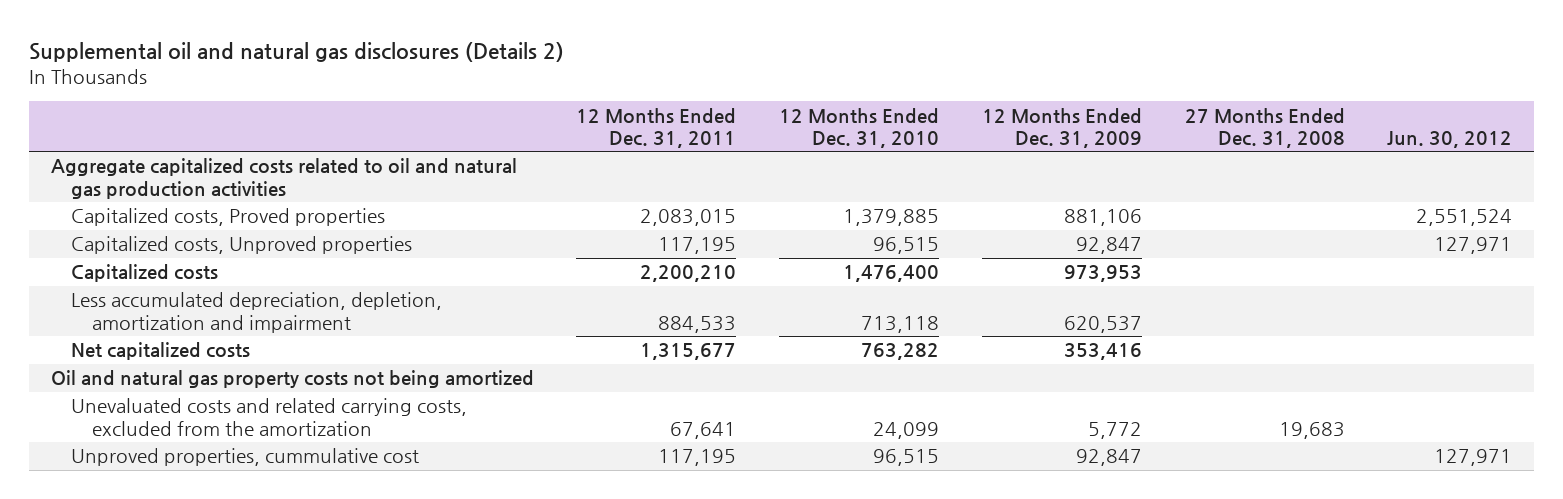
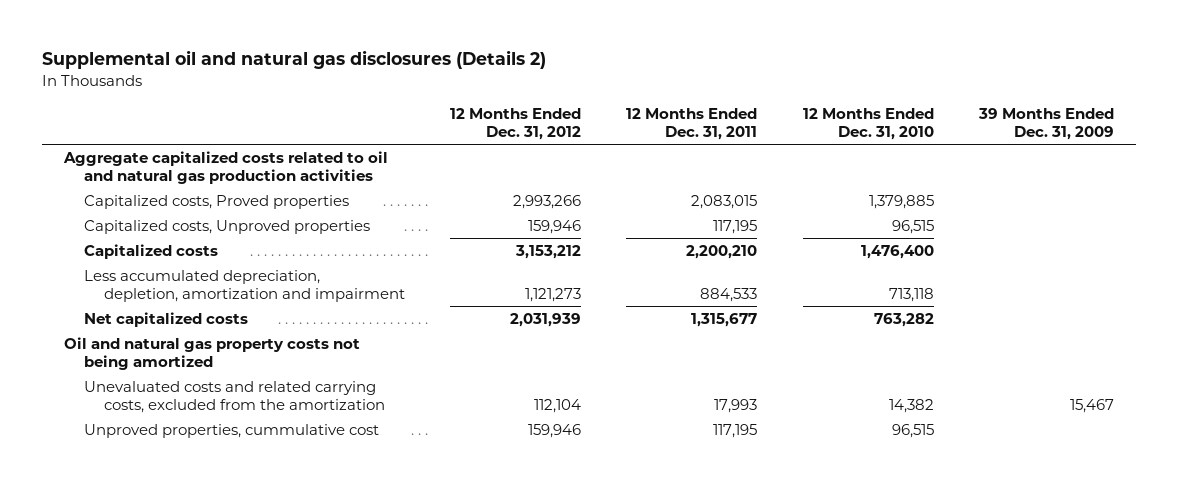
[981,107,1142,148] 12 Months Ended Dec. 31, 2009 -> none
[1184,107,1345,148] 27 Months Ended Dec. 31, 2008 -> none
[1387,130,1513,148] Jun. 30, 2012 -> none
none -> [450,107,582,140] 12 Months Ended Dec. 31, 2012
none -> [977,107,1114,140] 39 Months Ended Dec. 31, 2009
[670,421,737,439] 67,641 -> [714,398,758,413] 17,993
[873,421,940,439] 24,099 -> [888,398,934,413] 14,382

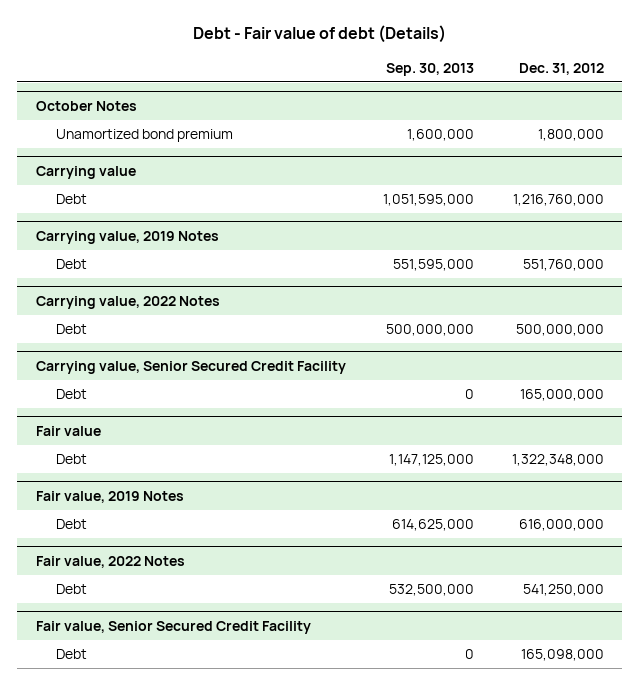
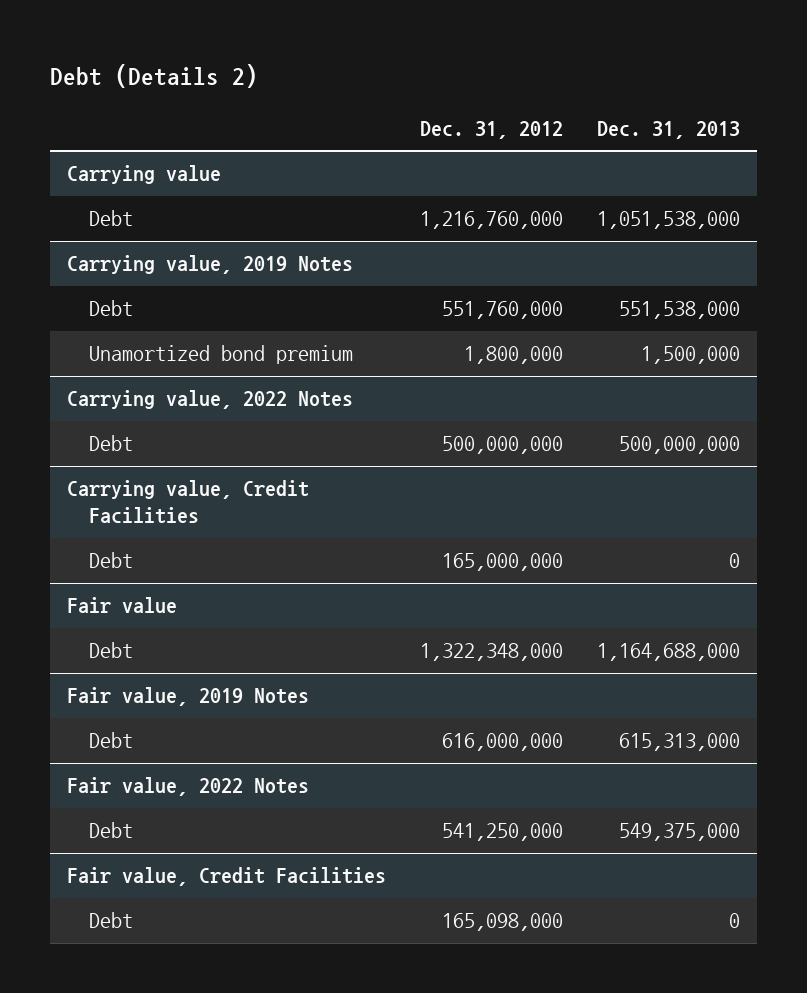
[192,25,446,44] Debt - Fair value of debt (Details) -> [50,63,259,88] Debt (Details 2)
[386,62,475,76] Sep. 30, 2013 -> none
none -> [597,120,741,139] Dec. 31, 2013
[36,101,138,112] October Notes -> none
[56,129,234,143] Unamortized bond premium -> none
none -> [88,345,353,365] Unamortized bond premium
[36,361,347,375] Carrying value, Senior Secured Credit Facility -> none
none -> [67,480,310,525] Carrying value, Credit Facilities
[36,621,312,635] Fair value, Senior Secured Credit Facility -> none
none -> [67,867,387,887] Fair value, Credit Facilities

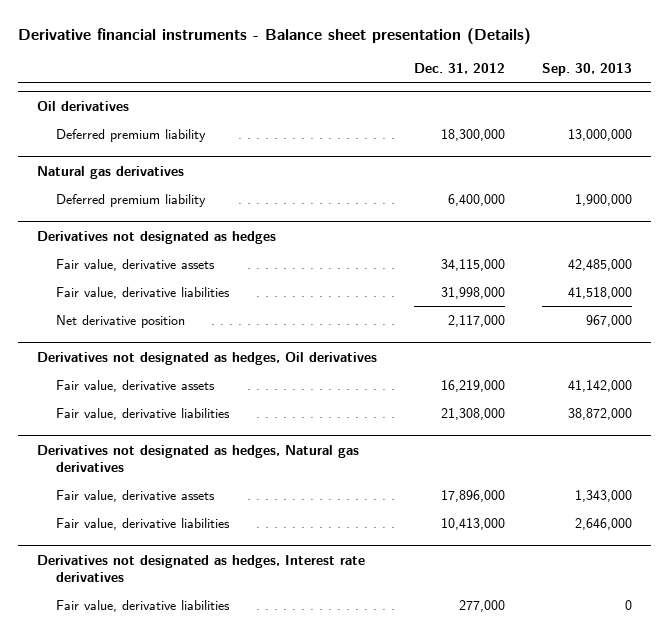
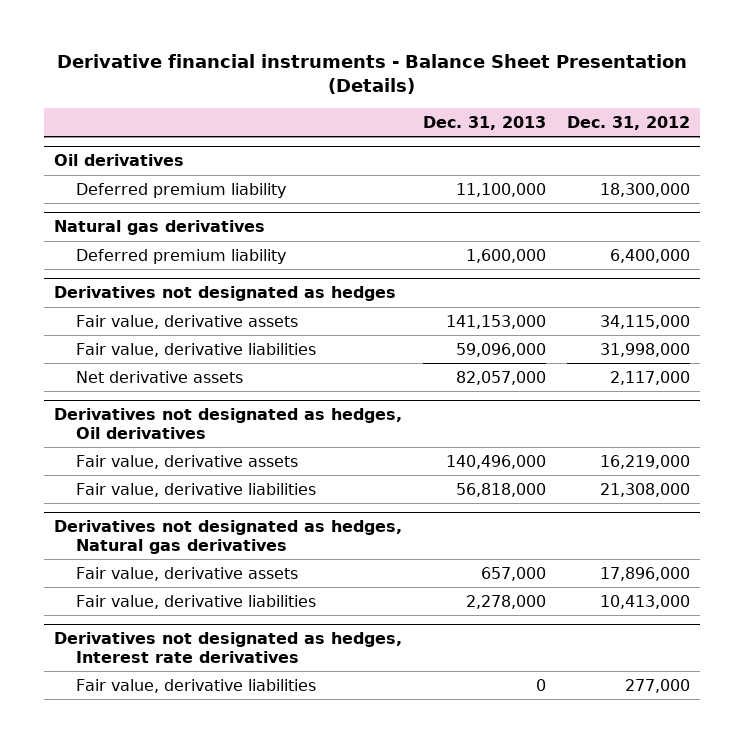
[18,27,532,44] Derivative financial instruments - Balance sheet presentation (Details) -> [56,53,687,95] Derivative financial instruments - Balance Sheet Presentation (Details)
[542,63,633,77] Sep. 30, 2013 -> none
none -> [422,115,546,130] Dec. 31, 2013
[56,315,186,329] Net derivative position -> [76,370,244,383] Net derivative assets

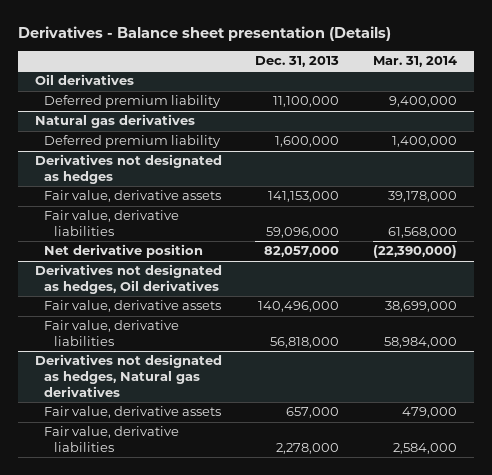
[56,53,687,95] Derivative financial instruments - Balance Sheet Presentation (Details) -> [17,25,391,41] Derivatives - Balance sheet presentation (Details)
[566,115,690,130] Dec. 31, 2012 -> none
none -> [372,55,457,67] Mar. 31, 2014
[76,370,244,383] Net derivative assets -> [44,244,204,259] Net derivative position
[54,632,403,663] Derivatives not designated as hedges, Interest rate derivatives -> none
[76,678,317,693] Fair value, derivative liabilities -> none

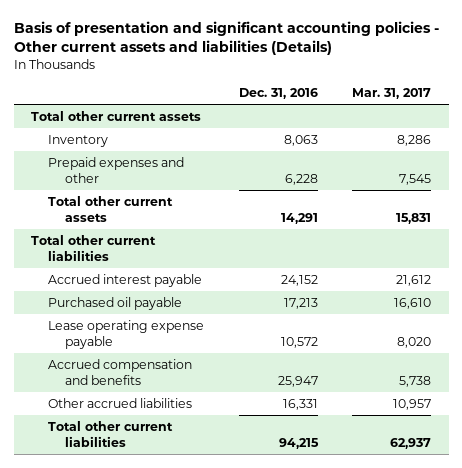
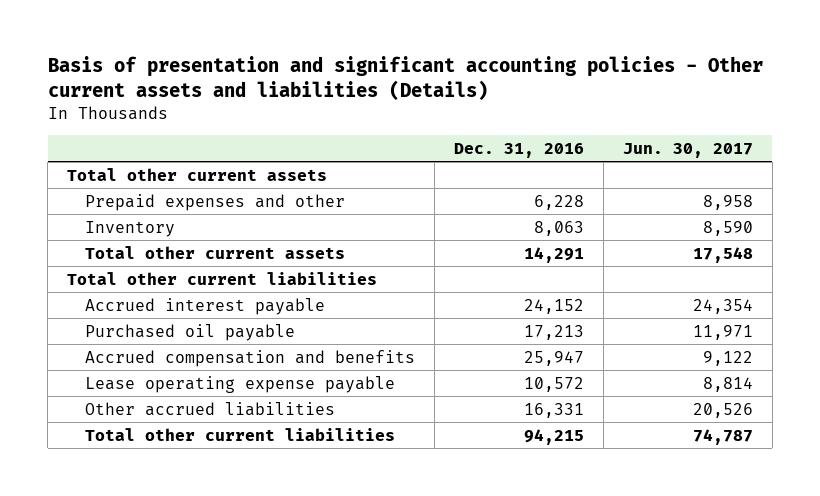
[352,87,432,99] Mar. 31, 2017 -> none
none -> [622,142,753,158] Jun. 30, 2017
[48,135,109,148] Inventory -> [84,220,175,237] Inventory
[48,320,205,350] Lease operating expense payable -> [84,375,395,393] Lease operating expense payable

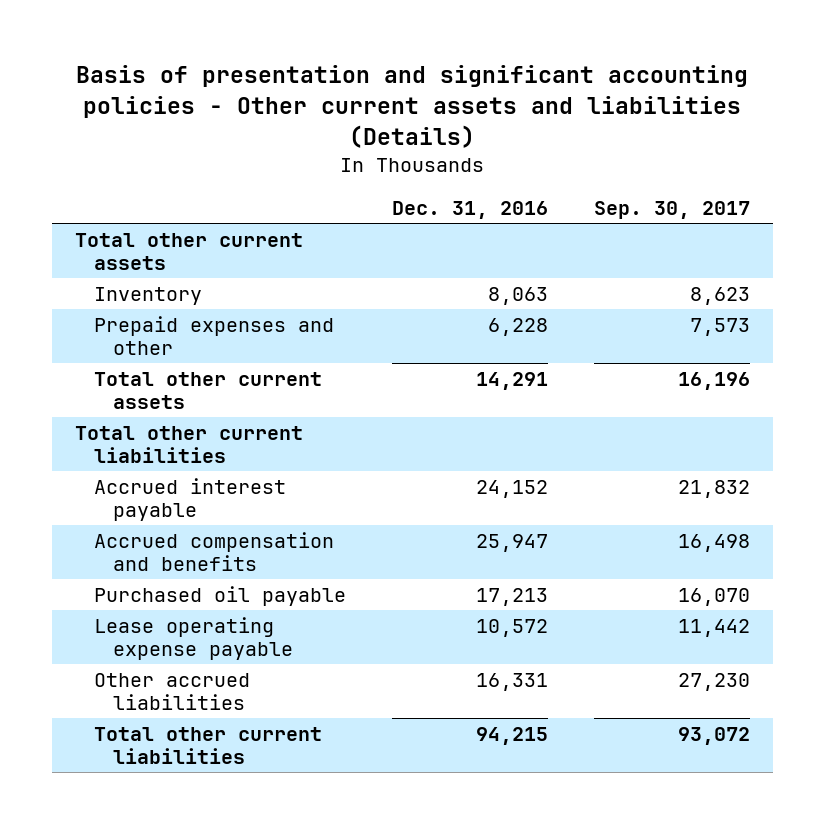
[622,142,753,158] Jun. 30, 2017 -> none
none -> [593,201,750,220] Sep. 30, 2017
[84,193,345,211] Prepaid expenses and other -> [93,315,334,355] Prepaid expenses and other
[84,323,295,341] Purchased oil payable -> [93,585,346,606] Purchased oil payable

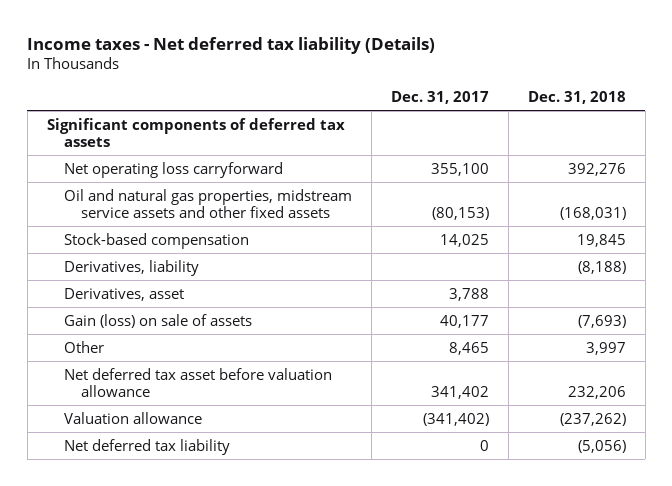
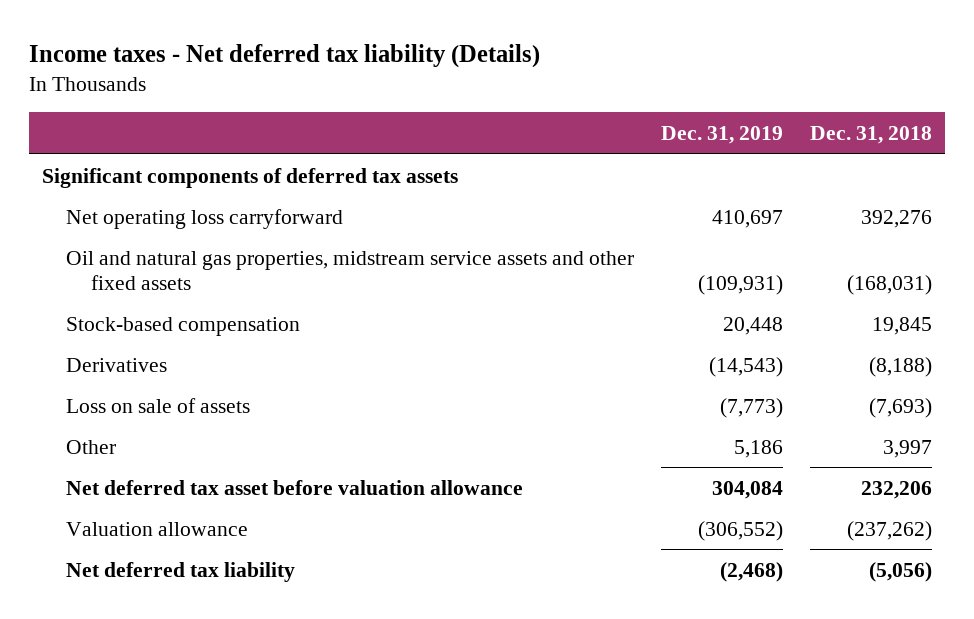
[390,90,489,104] Dec. 31, 2017 -> none
none -> [661,126,784,145] Dec. 31, 2019
[63,287,184,301] Derivatives, asset -> none
[63,259,199,276] Derivatives, liability -> [66,357,168,372] Derivatives
[63,313,252,328] Gain (loss) on sale of assets -> [66,397,251,413] Loss on sale of assets

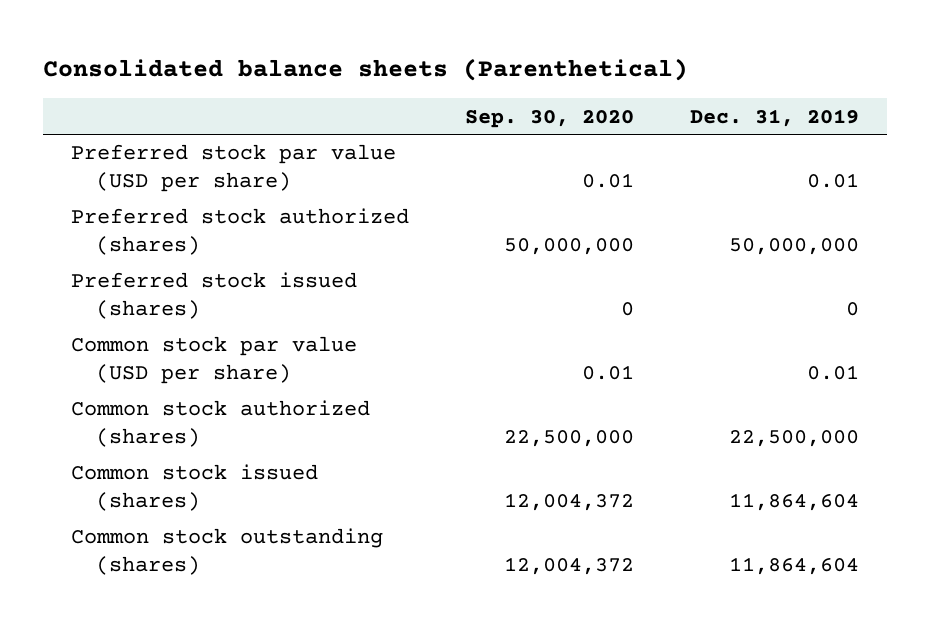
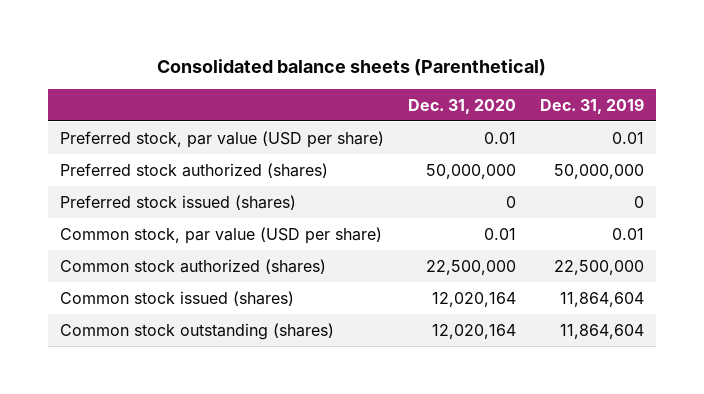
[464,109,634,128] Sep. 30, 2020 -> none
none -> [408,98,517,114] Dec. 31, 2020
[70,144,396,193] Preferred stock par value (USD per share) -> [60,130,385,148] Preferred stock, par value (USD per share)
[70,336,357,385] Common stock par value (USD per share) -> [60,226,383,244] Common stock, par value (USD per share)

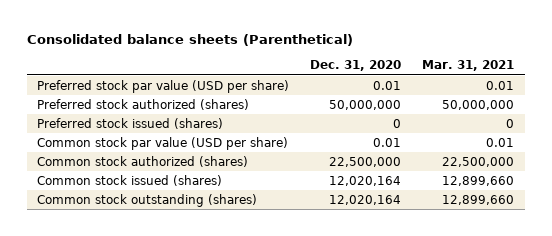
[540,97,645,114] Dec. 31, 2019 -> none
none -> [422,60,515,72] Mar. 31, 2021
[60,130,385,148] Preferred stock, par value (USD per share) -> [37,79,290,93] Preferred stock par value (USD per share)
[60,226,383,244] Common stock, par value (USD per share) -> [37,136,289,150] Common stock par value (USD per share)

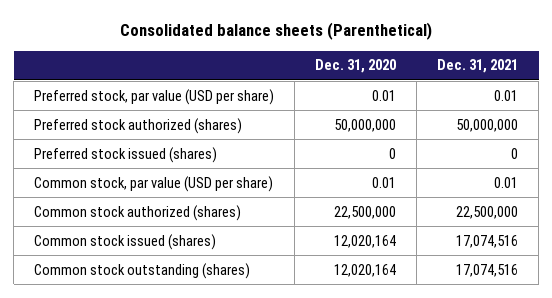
[422,60,515,72] Mar. 31, 2021 -> none
none -> [437,59,519,74] Dec. 31, 2021
[37,79,290,93] Preferred stock par value (USD per share) -> [34,88,275,105] Preferred stock, par value (USD per share)
[37,136,289,150] Common stock par value (USD per share) -> [34,175,274,192] Common stock, par value (USD per share)

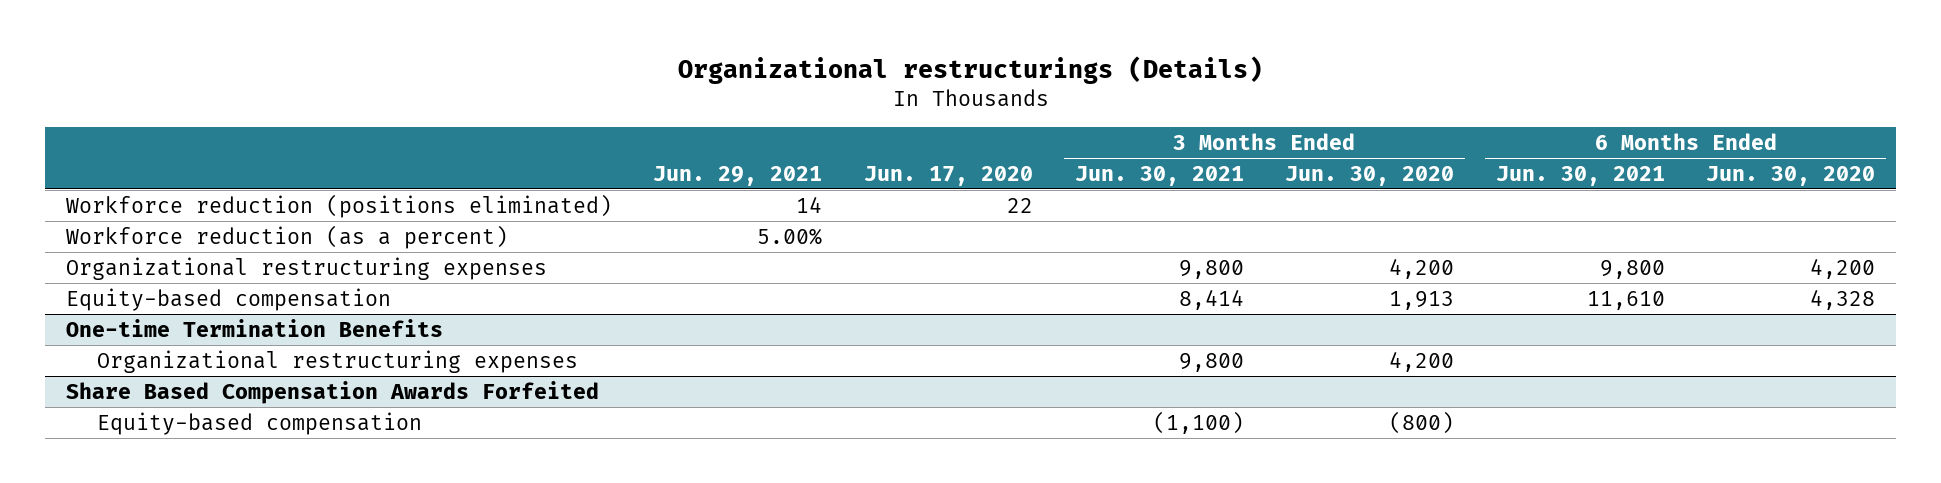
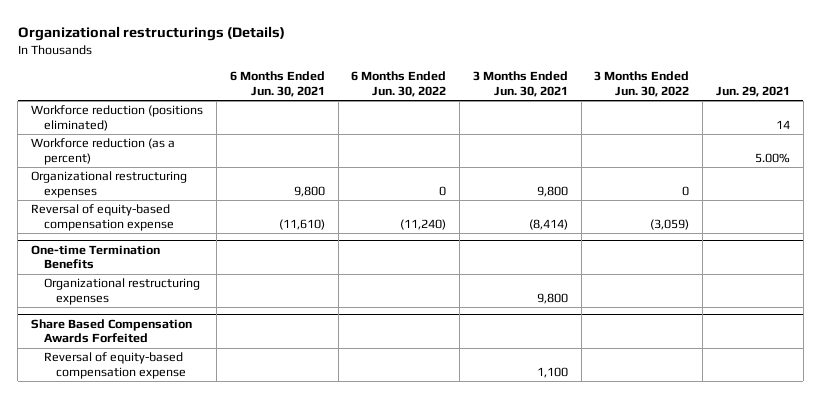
[863,165,1033,186] Jun. 17, 2020 -> none
[1285,165,1455,186] Jun. 30, 2020 -> none
[1706,165,1876,186] Jun. 30, 2020 -> none
none -> [351,71,447,98] 6 Months Ended Jun. 30, 2022
none -> [594,71,690,98] 3 Months Ended Jun. 30, 2022
[65,287,391,311] Equity-based compensation -> [31,204,174,232] Reversal of equity-based compensation expense
[1178,288,1244,310] 8,414 -> [528,219,568,231] (8,414)
[1586,290,1665,310] 11,610 -> [278,219,325,231] (11,610)
[96,411,422,435] Equity-based compensation -> [43,352,186,380] Reversal of equity-based compensation expense
[1152,410,1244,434] (1,100) -> [536,367,568,379] 1,100

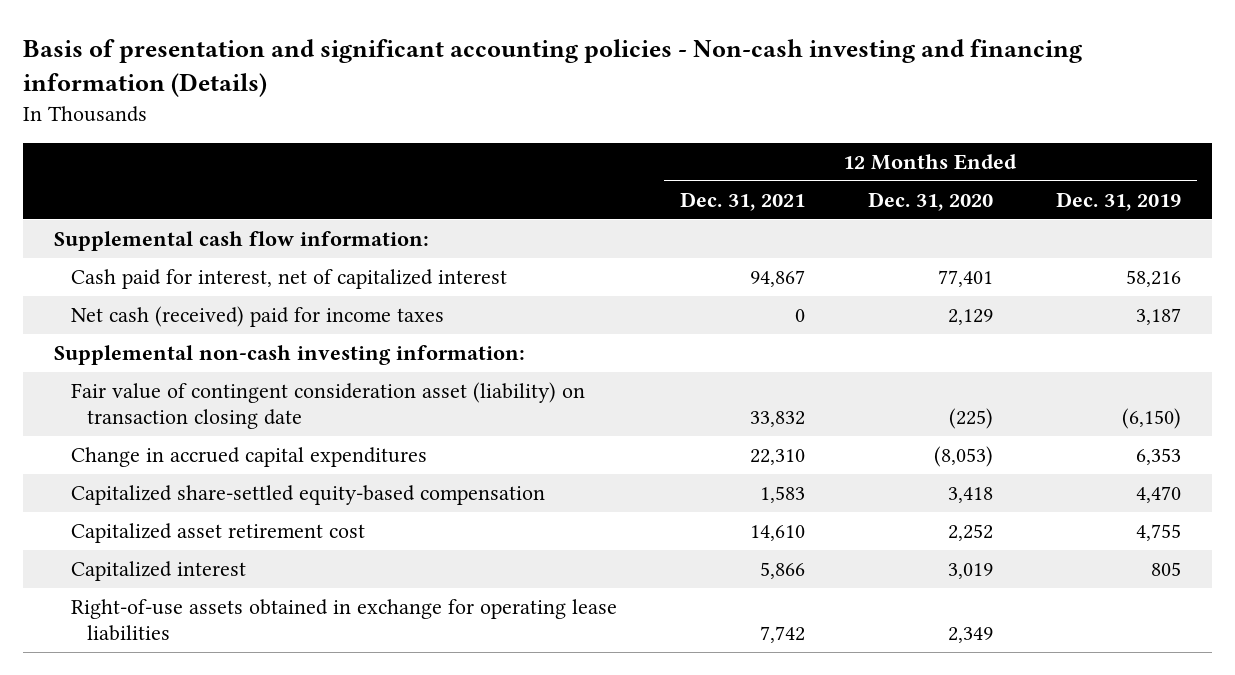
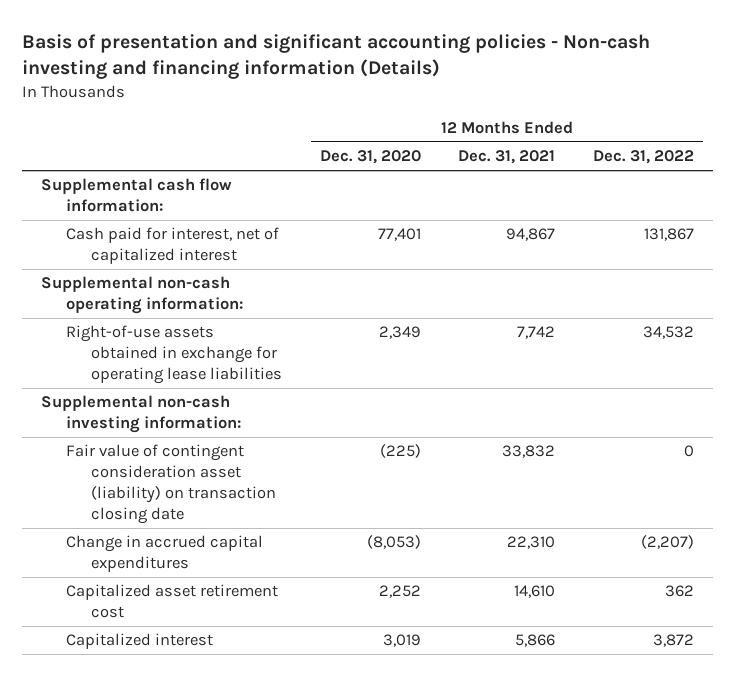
[1055,191,1181,211] Dec. 31, 2019 -> none
none -> [592,150,694,165] Dec. 31, 2022
[70,306,444,328] Net cash (received) paid for income taxes -> none
none -> [40,276,244,315] Supplemental non-cash operating information:
[70,599,617,642] Right-of-use assets obtained in exchange for operating lease liabilities -> [66,325,283,385] Right-of-use assets obtained in exchange for operating lease liabilities
[70,485,545,506] Capitalized share-settled equity-based compensation -> none

